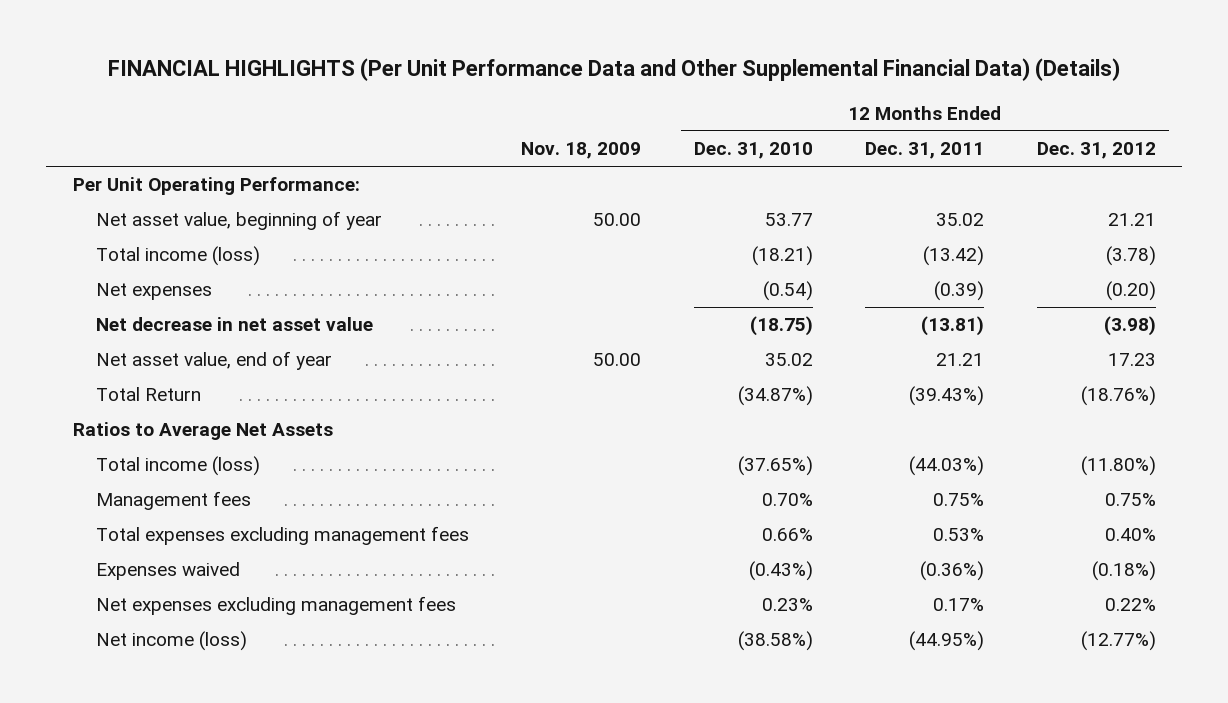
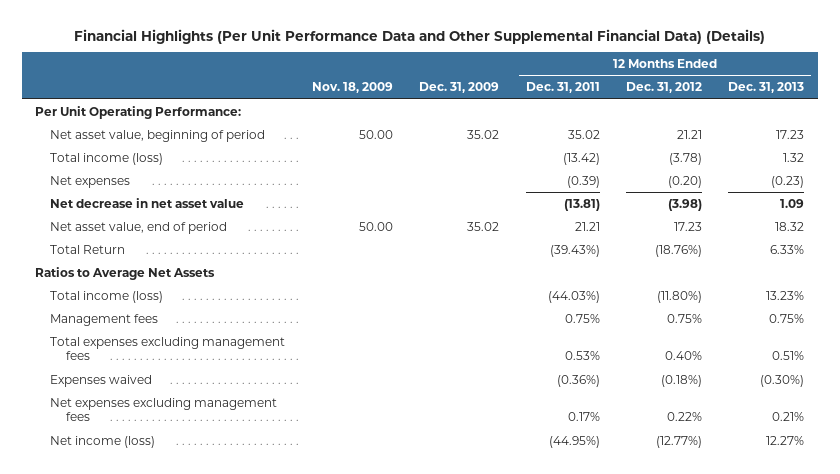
[108,58,1121,82] FINANCIAL HIGHLIGHTS (Per Unit Performance Data and Other Supplemental Financial Data) (Details) -> [73,28,765,44] Financial Highlights (Per Unit Performance Data and Other Supplemental Financial Data) (Details)
[693,142,813,160] Dec. 31, 2010 -> none
none -> [419,82,500,94] Dec. 31, 2009
none -> [728,82,805,94] Dec. 31, 2013
[95,211,382,231] Net asset value, beginning of year -> [50,129,266,142] Net asset value, beginning of period
[95,351,332,371] Net asset value, end of year -> [50,221,228,234] Net asset value, end of period

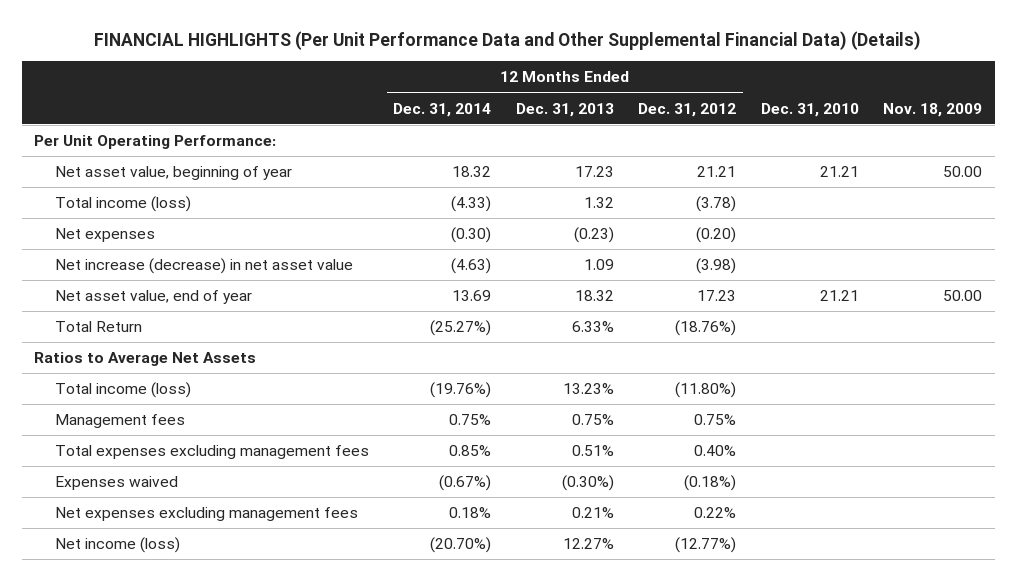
[73,28,765,44] Financial Highlights (Per Unit Performance Data and Other Supplemental Financial Data) (Details) -> [94,30,922,50] FINANCIAL HIGHLIGHTS (Per Unit Performance Data and Other Supplemental Financial Data) (Details)
[419,82,500,94] Dec. 31, 2009 -> none
[525,82,600,94] Dec. 31, 2011 -> none
none -> [393,102,492,117] Dec. 31, 2014
none -> [760,102,859,117] Dec. 31, 2010
[50,129,266,142] Net asset value, beginning of period -> [54,166,292,181] Net asset value, beginning of year
[50,197,245,208] Net decrease in net asset value -> [54,258,353,275] Net increase (decrease) in net asset value
[50,221,228,234] Net asset value, end of period -> [54,290,252,305] Net asset value, end of year

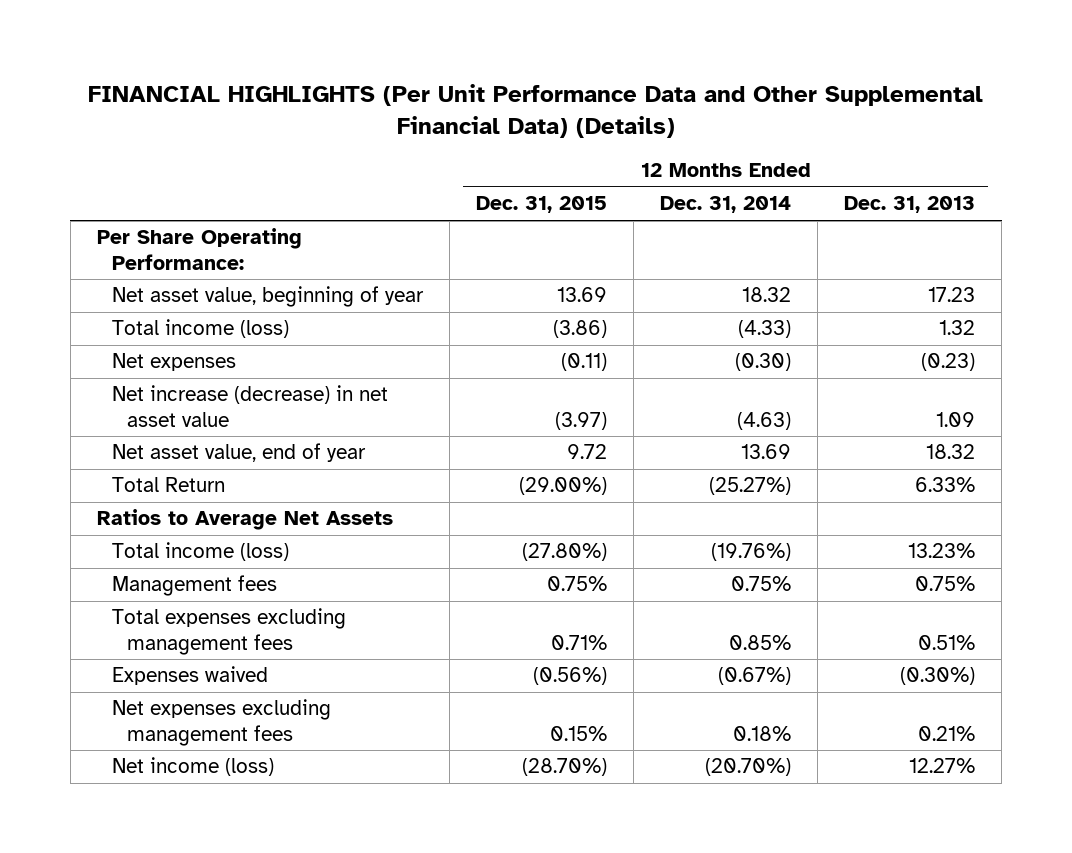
[638,102,737,117] Dec. 31, 2012 -> none
[760,102,859,117] Dec. 31, 2010 -> none
[883,102,983,117] Nov. 18, 2009 -> none
none -> [476,196,608,214] Dec. 31, 2015
[33,135,276,150] Per Unit Operating Performance: -> [96,228,302,270] Per Share Operating Performance:

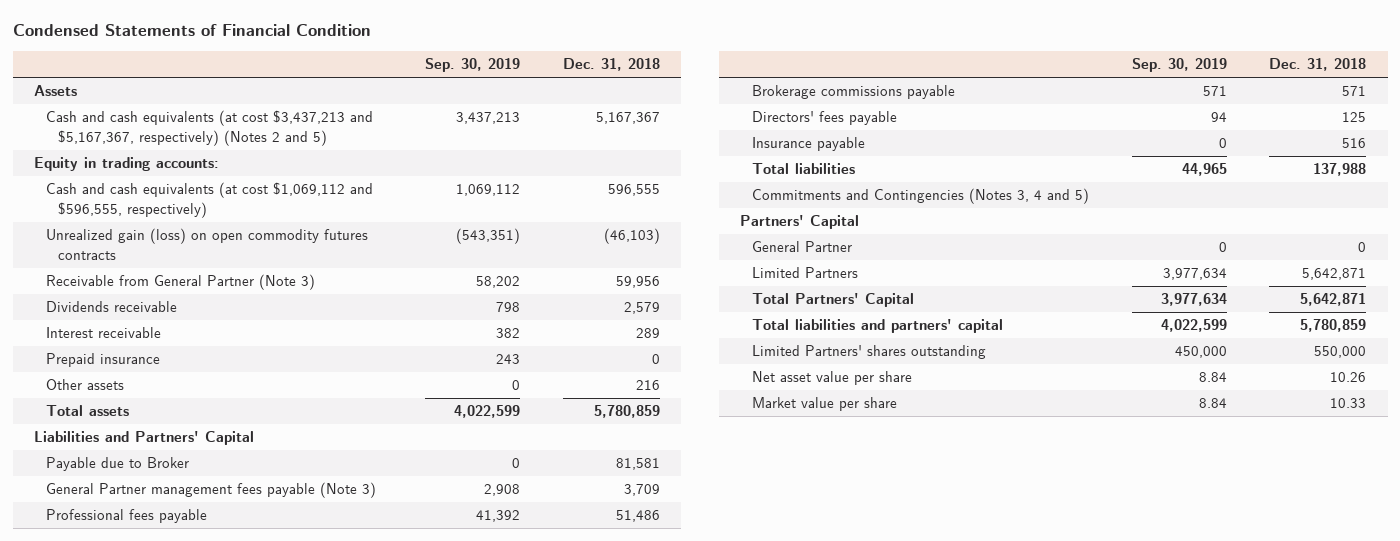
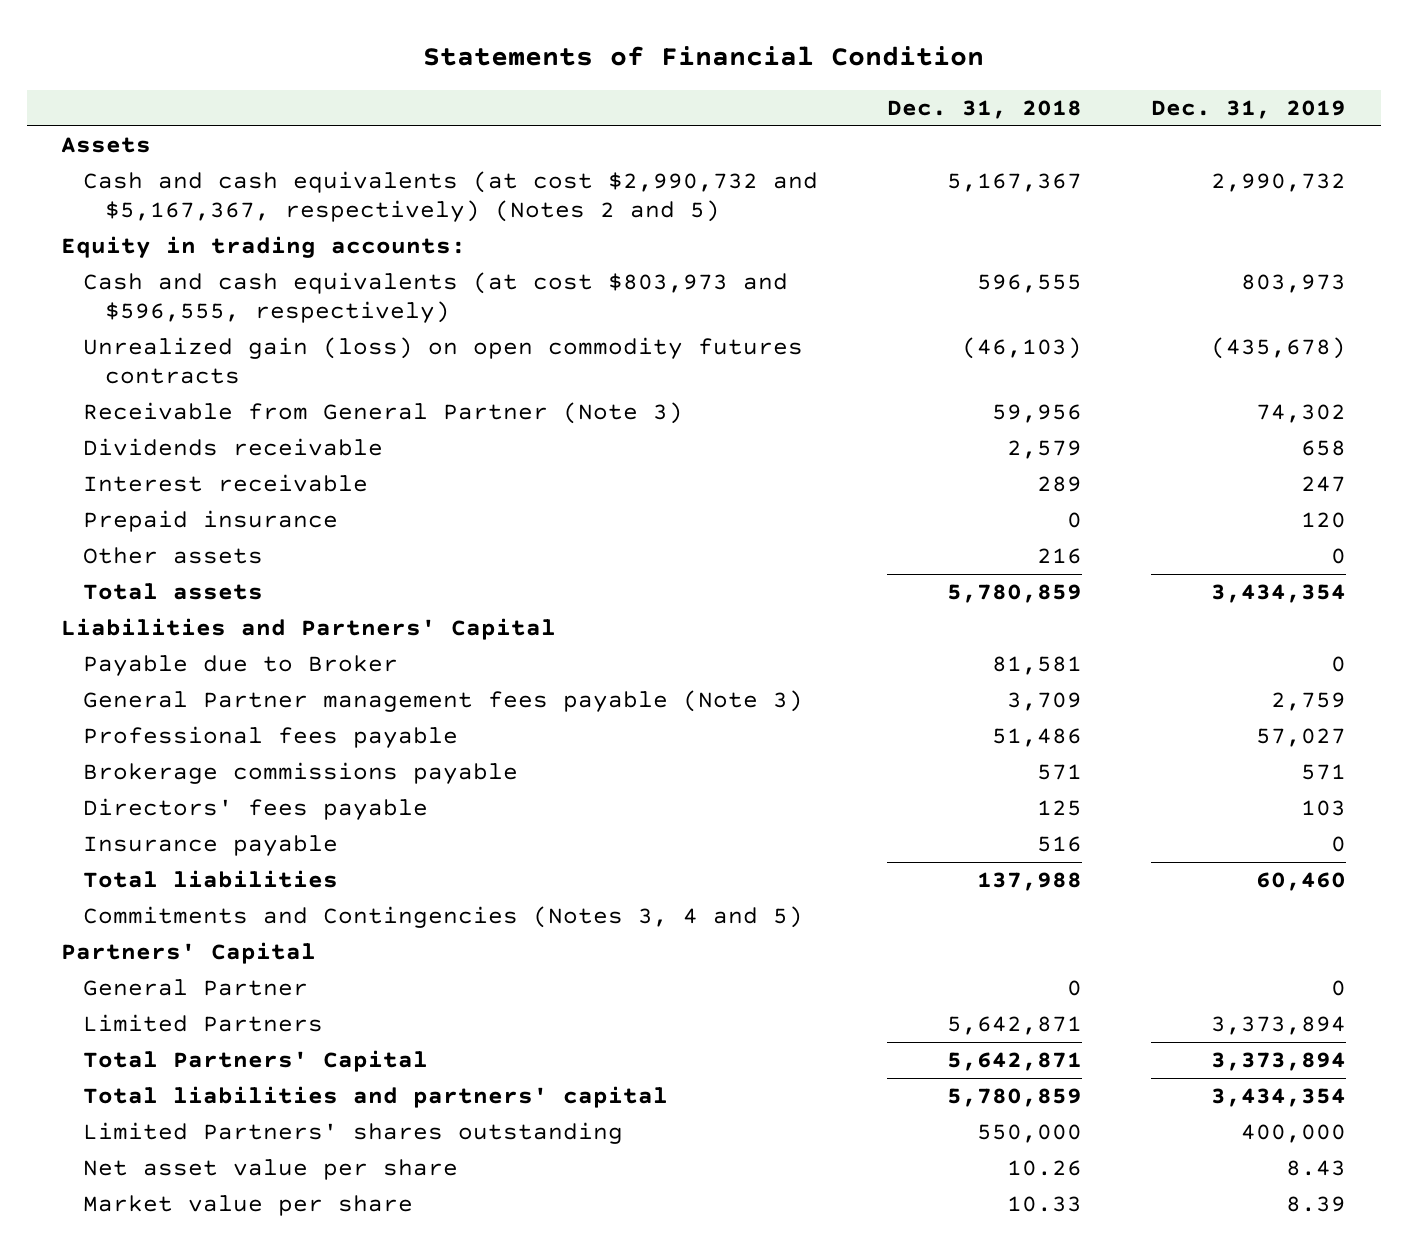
[12,23,371,36] Condensed Statements of Financial Condition -> [422,45,984,66] Statements of Financial Condition
[425,58,521,73] Sep. 30, 2019 -> none
none -> [1151,100,1347,120] Dec. 31, 2019
[45,110,373,146] Cash and cash equivalents (at cost $3,437,213 and $5,167,367, respectively) (Notes 2 and 5) -> [83,171,819,222] Cash and cash equivalents (at cost $2,990,732 and $5,167,367, respectively) (Notes 2 and 5)
[45,182,373,218] Cash and cash equivalents (at cost $1,069,112 and $596,555, respectively) -> [83,272,789,323] Cash and cash equivalents (at cost $803,973 and $596,555, respectively)

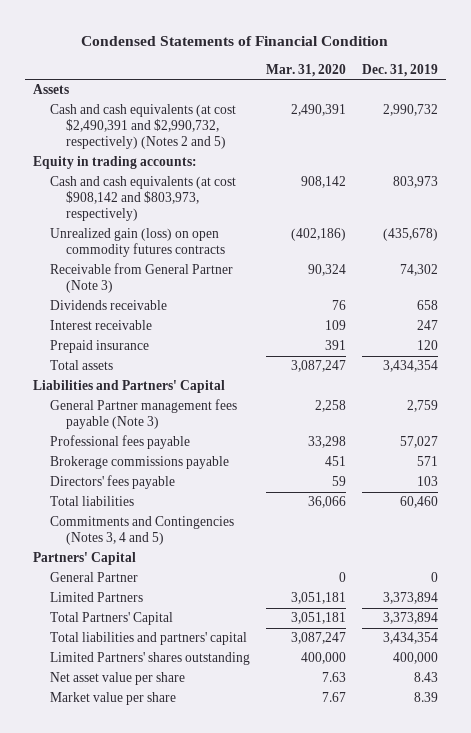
[422,45,984,66] Statements of Financial Condition -> [81,35,389,46] Condensed Statements of Financial Condition
[887,100,1083,120] Dec. 31, 2018 -> none
none -> [265,63,346,77] Mar. 31, 2020
[83,171,819,222] Cash and cash equivalents (at cost $2,990,732 and $5,167,367, respectively) (Notes 2 and 5) -> [49,104,236,150] Cash and cash equivalents (at cost $2,490,391 and $2,990,732, respectively) (Notes 2 and 5)
[83,272,789,323] Cash and cash equivalents (at cost $803,973 and $596,555, respectively) -> [49,176,236,222] Cash and cash equivalents (at cost $908,142 and $803,973, respectively)
[83,547,264,565] Other assets -> none
[83,655,399,677] Payable due to Broker -> none
[83,835,339,857] Insurance payable -> none

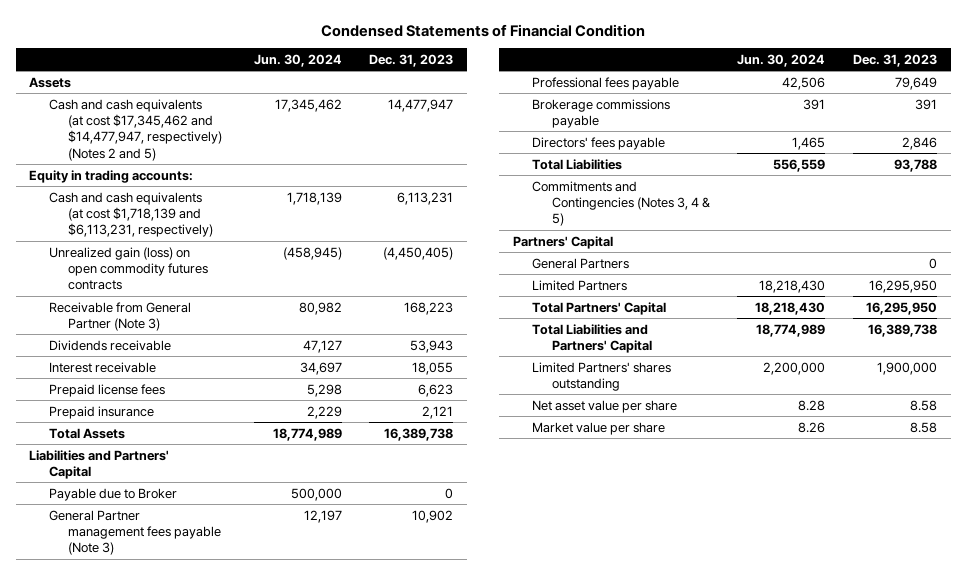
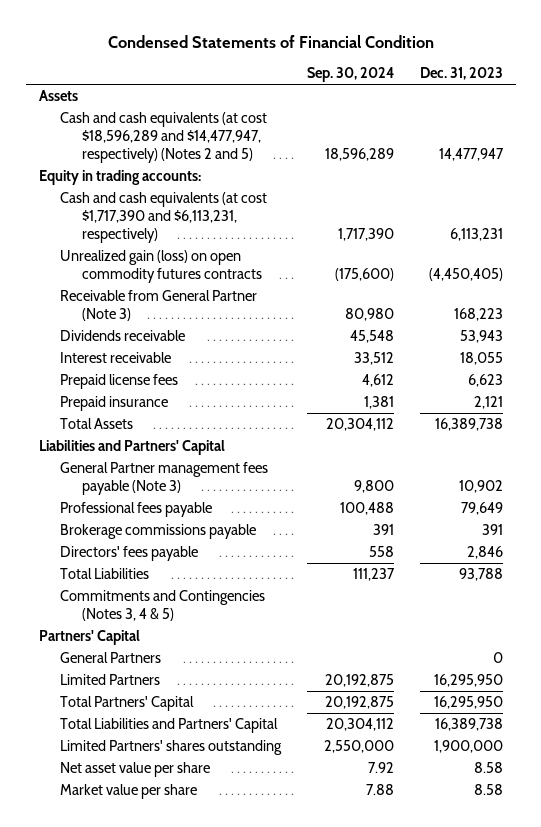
[253,53,342,67] Jun. 30, 2024 -> none
none -> [307,67,395,83] Sep. 30, 2024
[48,98,222,161] Cash and cash equivalents (at cost $17,345,462 and $14,477,947, respectively) (Notes 2 and 5) -> [60,111,268,163] Cash and cash equivalents (at cost $18,596,289 and $14,477,947, respectively) (Notes 2 and 5)
[48,191,213,238] Cash and cash equivalents (at cost $1,718,139 and $6,113,231, respectively) -> [60,191,268,243] Cash and cash equivalents (at cost $1,717,390 and $6,113,231, respectively)
[48,487,177,501] Payable due to Broker -> none

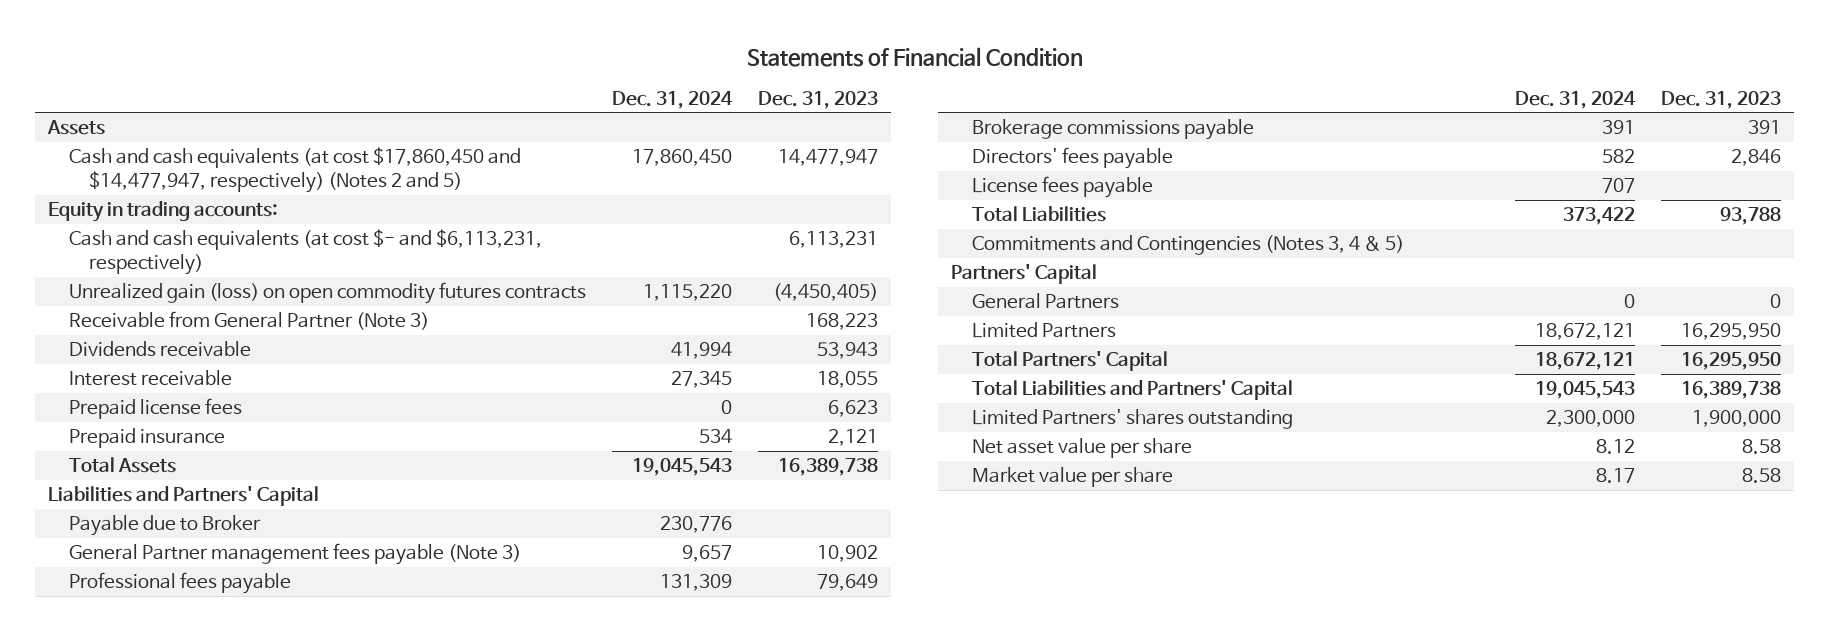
[107,34,434,48] Condensed Statements of Financial Condition -> [746,46,1083,67] Statements of Financial Condition
[307,67,395,83] Sep. 30, 2024 -> none
none -> [611,90,733,109] Dec. 31, 2024
[60,111,268,163] Cash and cash equivalents (at cost $18,596,289 and $14,477,947, respectively) (Notes 2 and 5) -> [68,147,521,193] Cash and cash equivalents (at cost $17,860,450 and $14,477,947, respectively) (Notes 2 and 5)
[60,191,268,243] Cash and cash equivalents (at cost $1,717,390 and $6,113,231, respectively) -> [68,229,542,275] Cash and cash equivalents (at cost $- and $6,113,231, respectively)
none -> [68,515,261,537] Payable due to Broker
none -> [971,176,1153,199] License fees payable

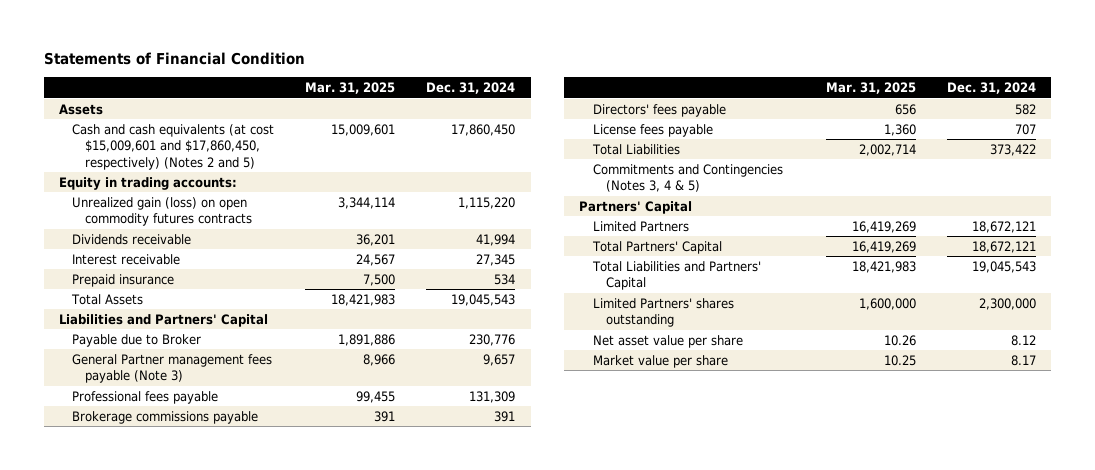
[757,90,878,109] Dec. 31, 2023 -> none
none -> [305,82,396,95] Mar. 31, 2025
[68,147,521,193] Cash and cash equivalents (at cost $17,860,450 and $14,477,947, respectively) (Notes 2 and 5) -> [72,124,275,170] Cash and cash equivalents (at cost $15,009,601 and $17,860,450, respectively) (Notes 2 and 5)
[68,229,542,275] Cash and cash equivalents (at cost $- and $6,113,231, respectively) -> none
[68,311,429,331] Receivable from General Partner (Note 3) -> none
[68,398,242,420] Prepaid license fees -> none
[971,293,1119,310] General Partners -> none

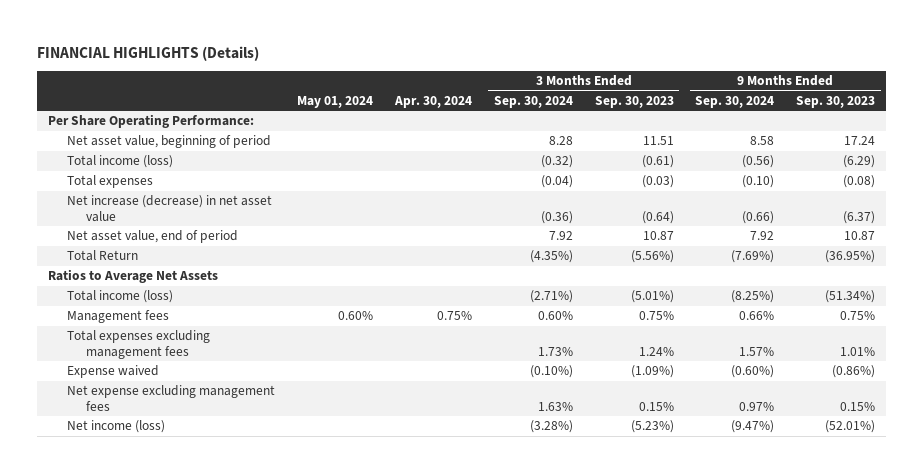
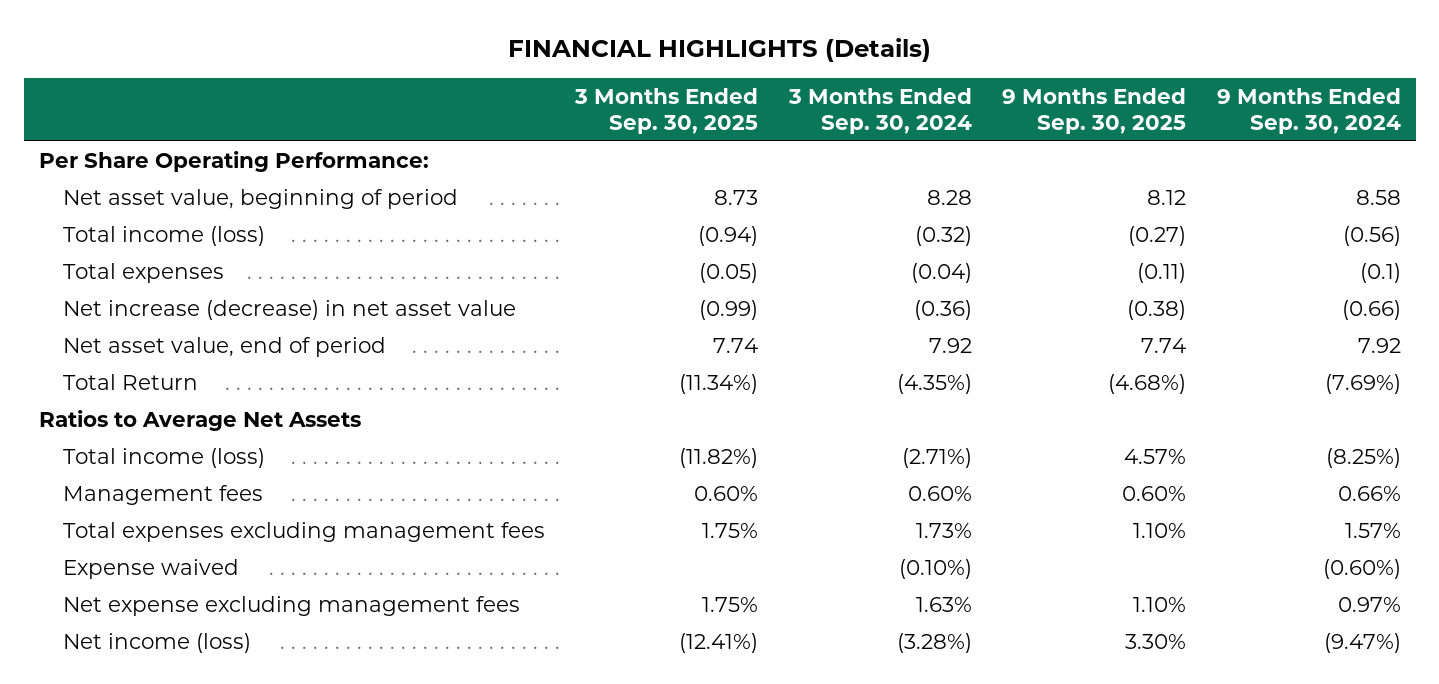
[296,95,373,108] May 01, 2024 -> none
[393,95,472,108] Apr. 30, 2024 -> none
[594,95,674,108] Sep. 30, 2023 -> none
[796,95,876,108] Sep. 30, 2023 -> none
none -> [574,87,759,134] 3 Months Ended Sep. 30, 2025
none -> [1002,87,1187,134] 9 Months Ended Sep. 30, 2025
[742,175,775,189] (0.10) -> [1359,262,1401,283] (0.1)

